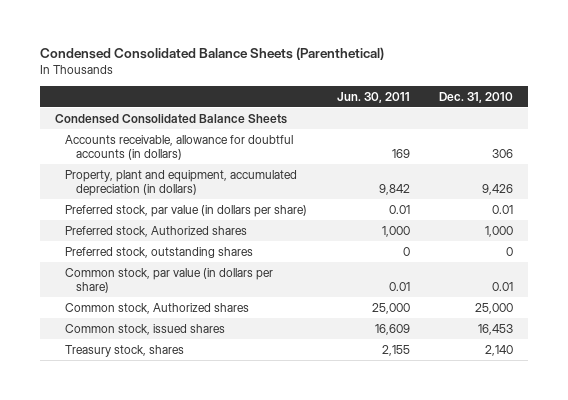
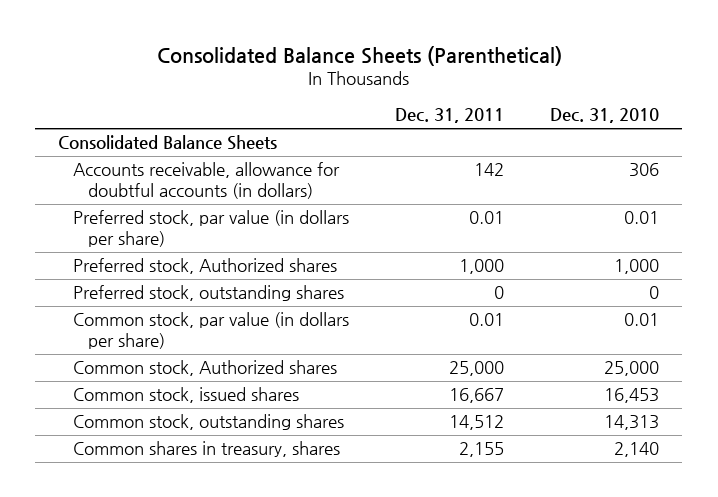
[40,47,385,61] Condensed Consolidated Balance Sheets (Parenthetical) -> [156,45,562,66] Consolidated Balance Sheets (Parenthetical)
[336,91,410,103] Jun. 30, 2011 -> none
none -> [395,108,505,124] Dec. 31, 2011
[54,113,287,124] Condensed Consolidated Balance Sheets -> [58,135,278,151] Consolidated Balance Sheets
[65,169,298,196] Property, plant and equipment, accumulated depreciation (in dollars) -> none
none -> [73,414,345,431] Common stock, outstanding shares
[65,344,185,357] Treasury stock, shares -> [73,441,341,458] Common shares in treasury, shares

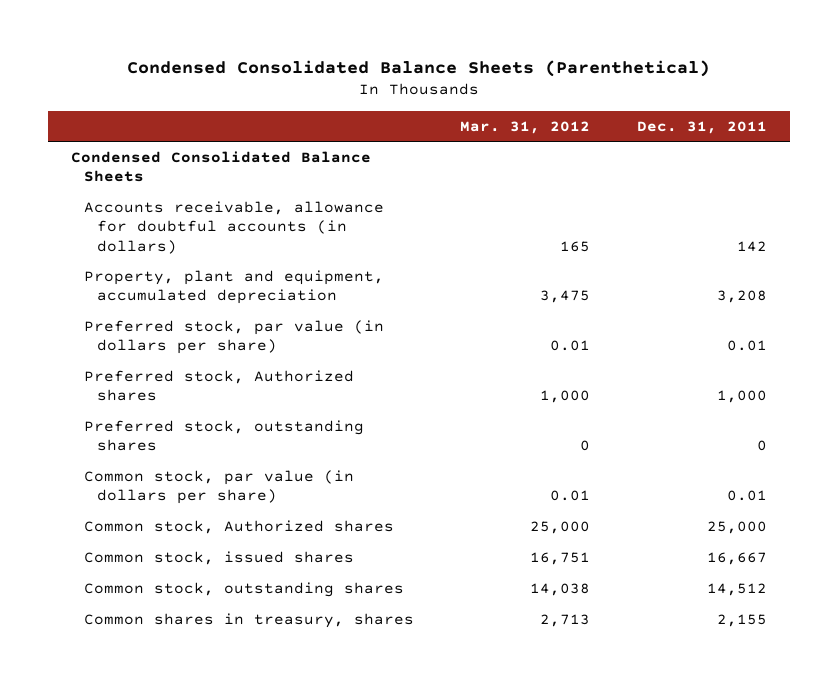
[156,45,562,66] Consolidated Balance Sheets (Parenthetical) -> [126,59,710,77] Condensed Consolidated Balance Sheets (Parenthetical)
[550,108,660,124] Dec. 31, 2010 -> none
none -> [460,120,591,134] Mar. 31, 2012
[58,135,278,151] Consolidated Balance Sheets -> [70,151,371,183] Condensed Consolidated Balance Sheets
none -> [84,270,385,305] Property, plant and equipment, accumulated depreciation

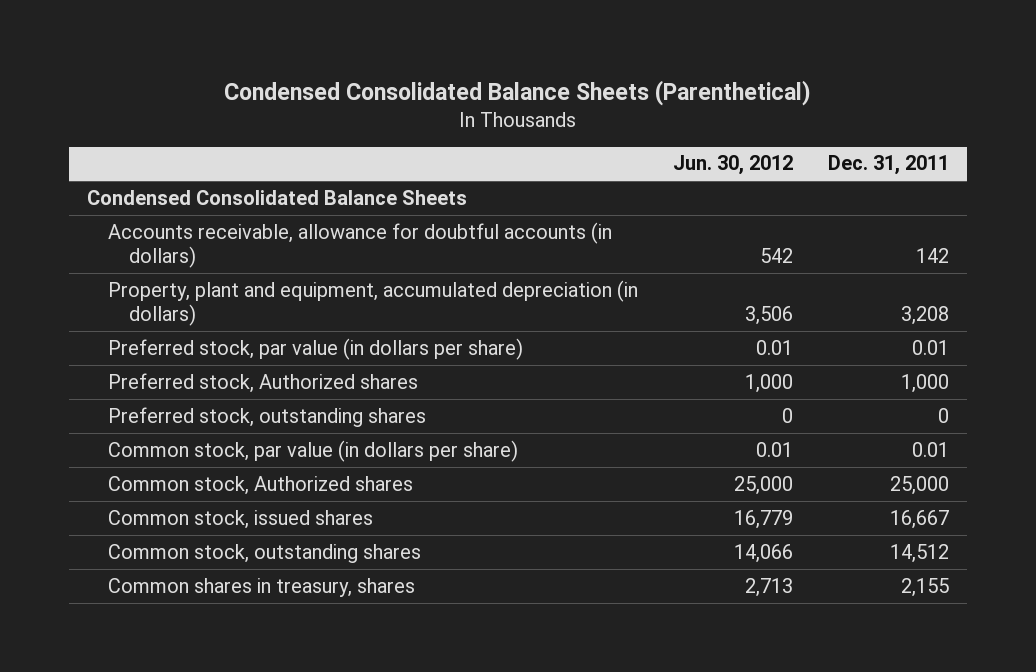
[460,120,591,134] Mar. 31, 2012 -> none
none -> [672,155,793,176] Jun. 30, 2012
[84,270,385,305] Property, plant and equipment, accumulated depreciation -> [107,279,638,327] Property, plant and equipment, accumulated depreciation (in dollars)

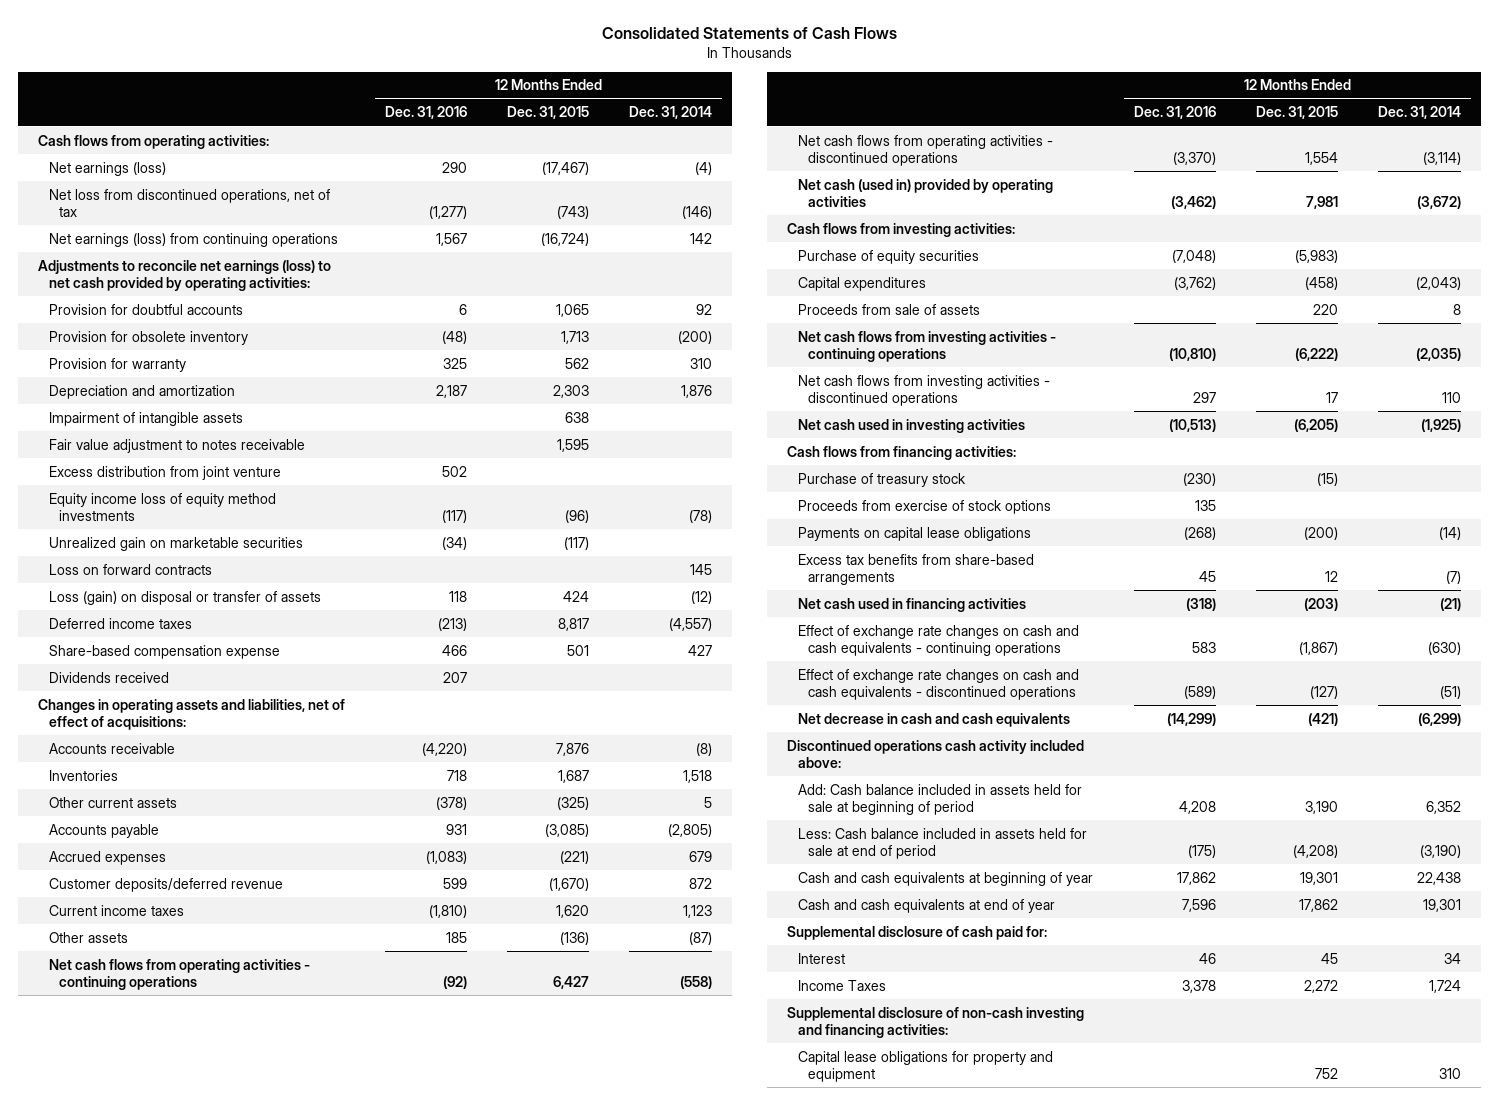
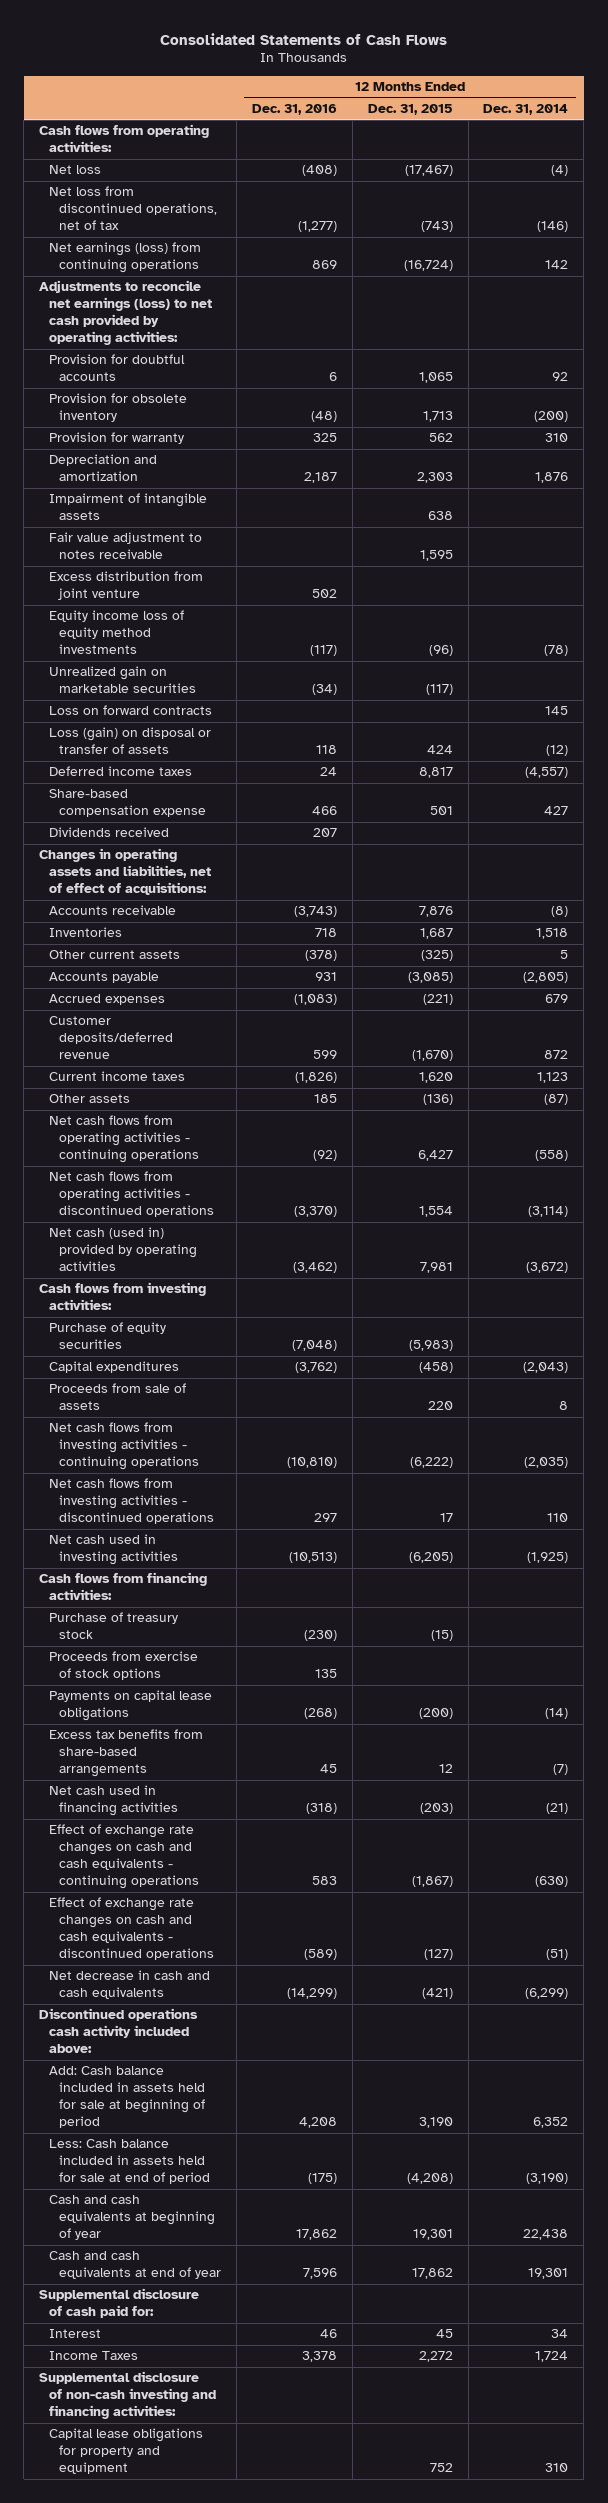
[48,161,166,176] Net earnings (loss) -> [49,165,102,175] Net loss
[442,161,468,173] 290 -> [302,165,338,177] (408)
[436,232,468,246] 1,567 -> [312,260,338,270] 869
[438,617,468,631] (213) -> [320,767,338,777] 24
[422,742,468,756] (4,220) -> [294,906,338,918] (3,743)
[429,904,468,918] (1,810) -> [295,1072,338,1084] (1,826)

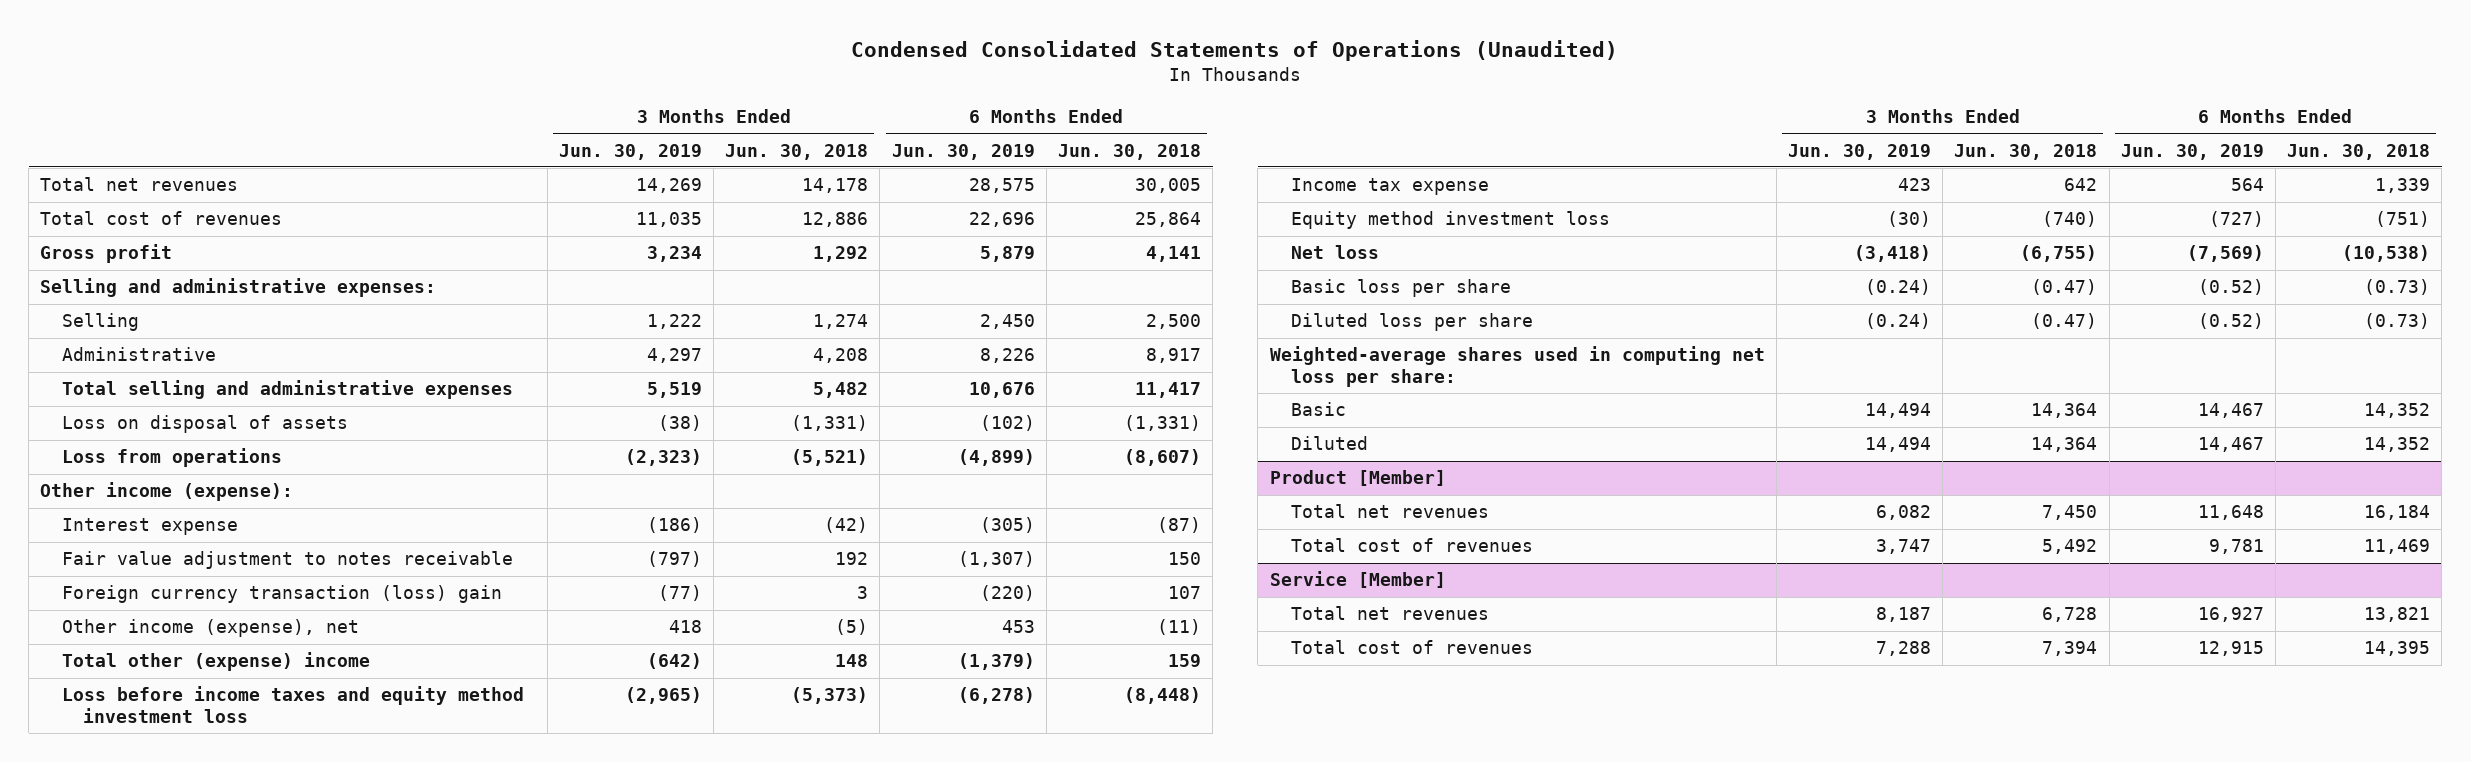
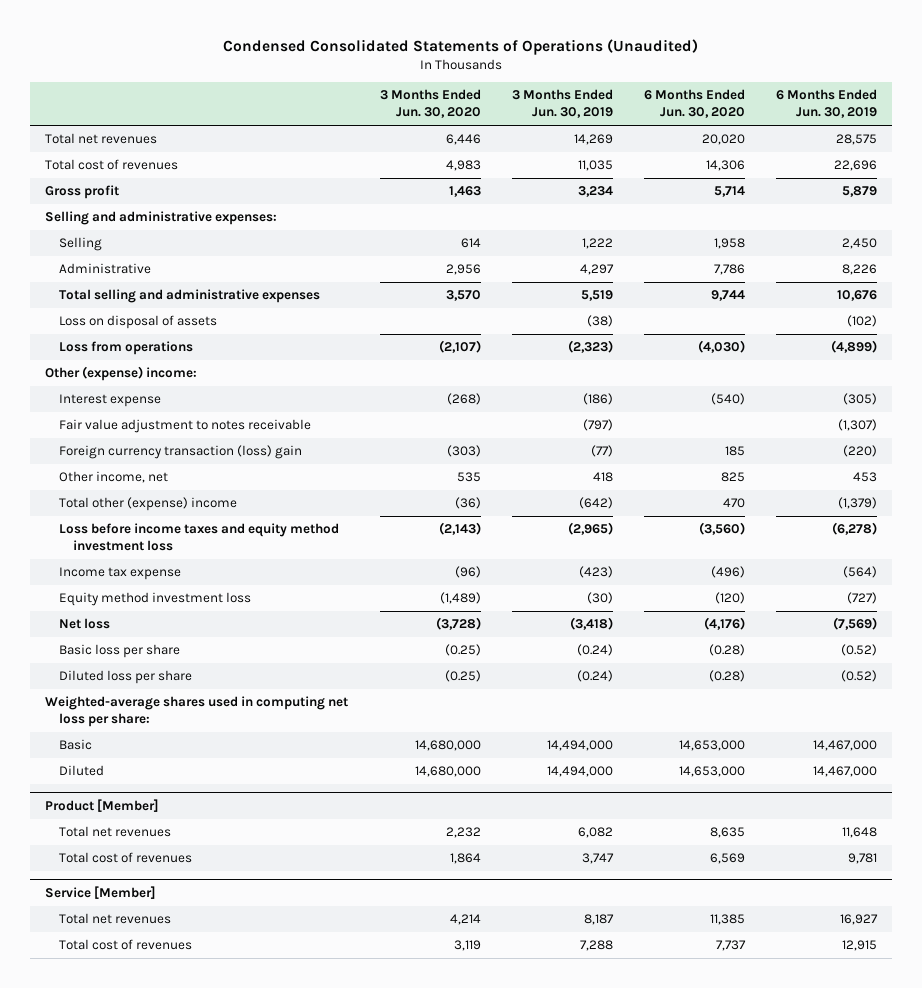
[725,143,869,160] Jun. 30, 2018 -> none
[1057,143,1201,160] Jun. 30, 2018 -> none
none -> [379,89,481,119] 3 Months Ended Jun. 30, 2020
none -> [643,89,745,119] 6 Months Ended Jun. 30, 2020
[40,482,294,502] Other income (expense): -> [45,366,198,382] Other (expense) income:
[61,619,359,638] Other income (expense), net -> [58,471,168,484] Other income, net
[1898,178,1932,192] 423 -> [578,566,613,579] (423)
[2230,178,2264,192] 564 -> [842,566,877,579] (564)
[1865,403,1932,419] 14,494 -> [546,740,613,752] 14,494,000
[2197,403,2264,419] 14,467 -> [812,740,877,752] 14,467,000
[1865,437,1932,453] 14,494 -> [546,766,613,778] 14,494,000
[2197,437,2264,453] 14,467 -> [812,766,877,778] 14,467,000

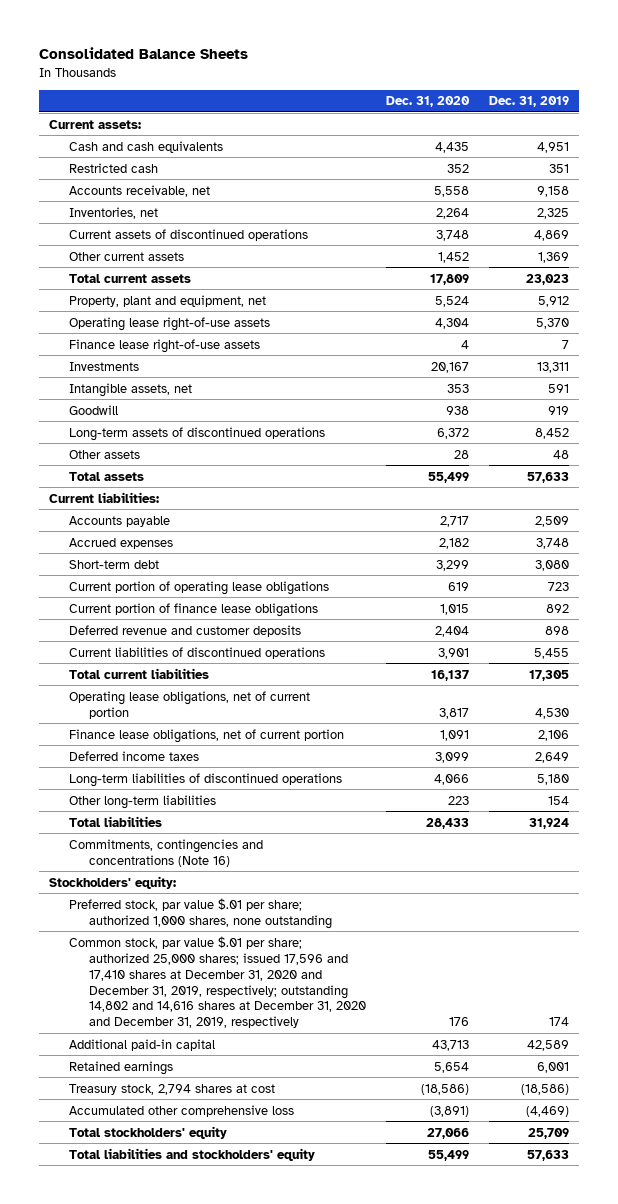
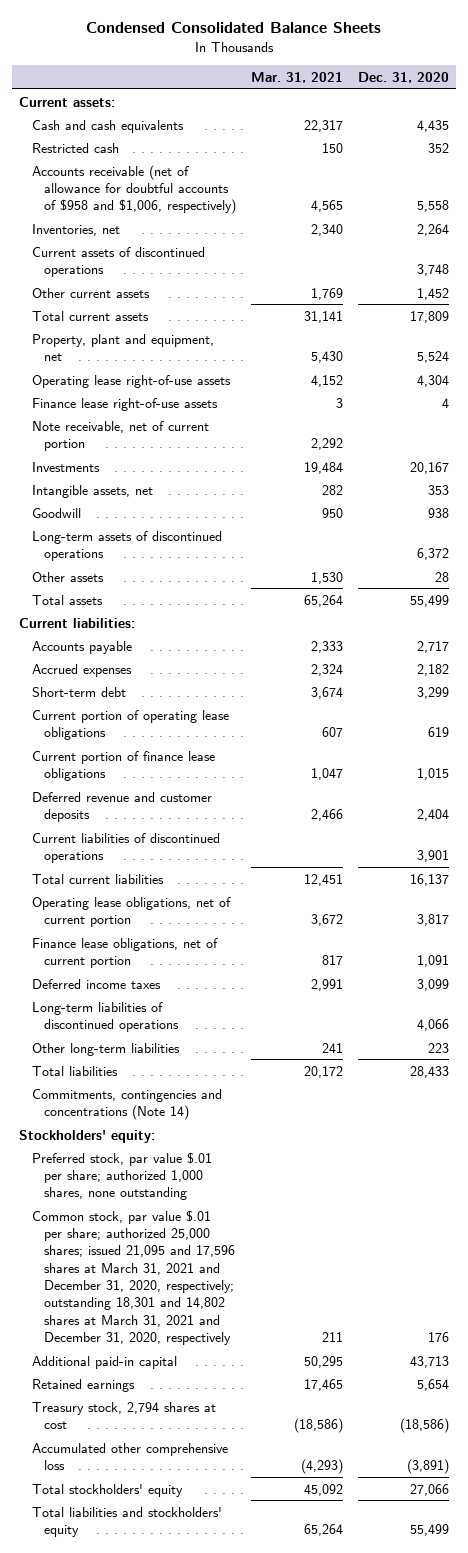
[38,46,248,59] Consolidated Balance Sheets -> [85,21,381,33] Condensed Consolidated Balance Sheets
[489,96,570,108] Dec. 31, 2019 -> none
none -> [251,71,344,83] Mar. 31, 2021
[68,184,210,197] Accounts receivable, net -> [31,164,237,215] Accounts receivable (net of allowance for doubtful accounts of $958 and $1,006, respectively)
none -> [31,420,209,451] Note receivable, net of current portion
[68,838,263,867] Commitments, contingencies and concentrations (Note 16) -> [31,1088,222,1120] Commitments, contingencies and concentrations (Note 14)
[68,935,366,1029] Common stock, par value $.01 per share; authorized 25,000 shares; issued 17,596 and 17,410 shares at December 31, 2020 and December 31, 2019, respectively; outstanding 14,802 and 14,616 shares at December 31, 2020 and December 31, 2019, respectively -> [31,1209,236,1346] Common stock, par value $.01 per share; authorized 25,000 shares; issued 21,095 and 17,596 shares at March 31, 2021 and December 31, 2020, respectively; outstanding 18,301 and 14,802 shares at March 31, 2021 and December 31, 2020, respectively

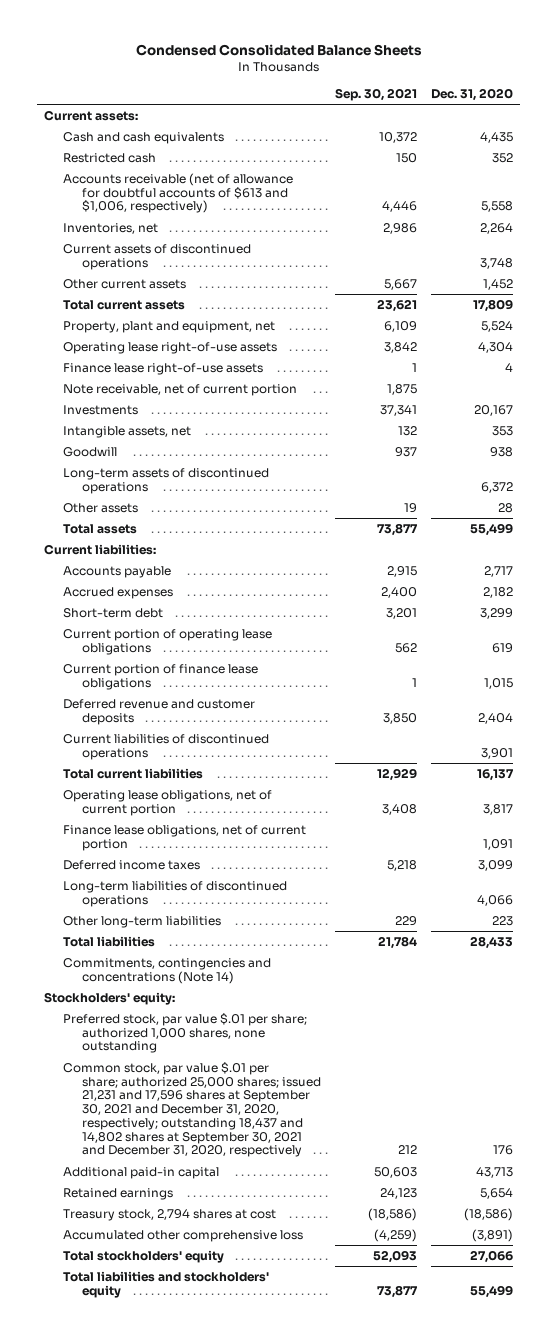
[251,71,344,83] Mar. 31, 2021 -> none
none -> [335,87,418,101] Sep. 30, 2021
[31,164,237,215] Accounts receivable (net of allowance for doubtful accounts of $958 and $1,006, respectively) -> [62,172,293,214] Accounts receivable (net of allowance for doubtful accounts of $613 and $1,006, respectively)
[31,1209,236,1346] Common stock, par value $.01 per share; authorized 25,000 shares; issued 21,095 and 17,596 shares at March 31, 2021 and December 31, 2020, respectively; outstanding 18,301 and 14,802 shares at March 31, 2021 and December 31, 2020, respectively -> [62,1061,321,1158] Common stock, par value $.01 per share; authorized 25,000 shares; issued 21,231 and 17,596 shares at September 30, 2021 and December 31, 2020, respectively; outstanding 18,437 and 14,802 shares at September 30, 2021 and December 31, 2020, respectively

